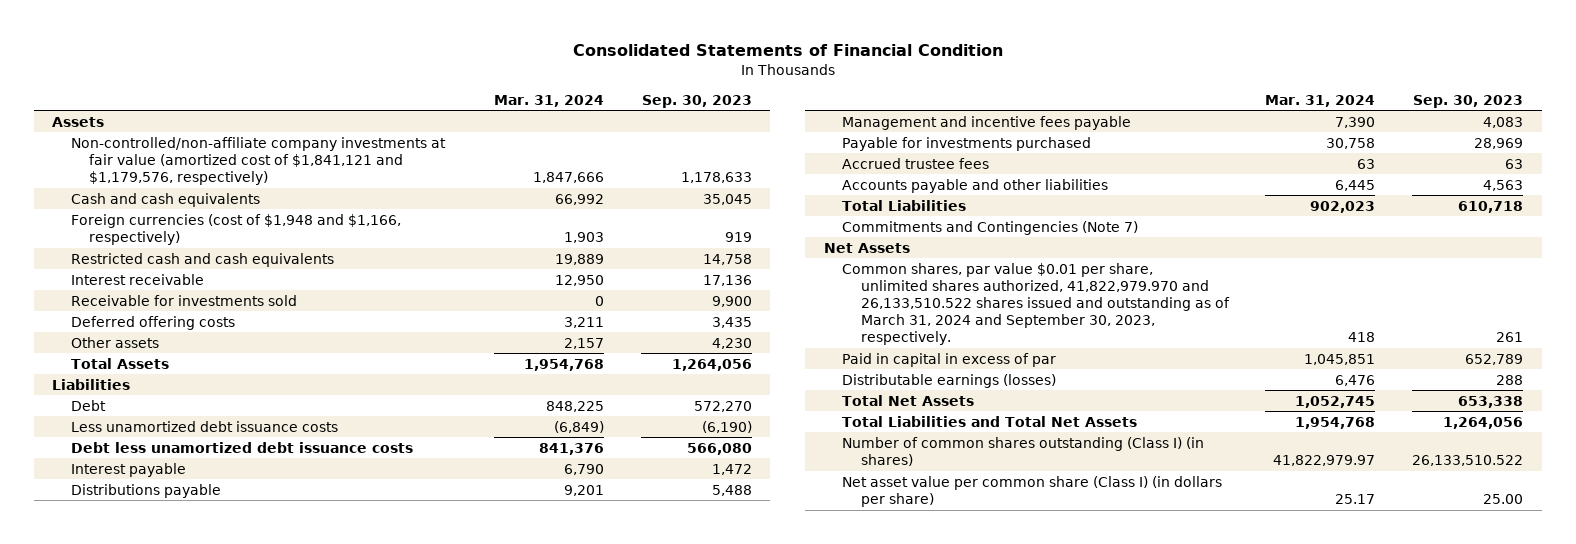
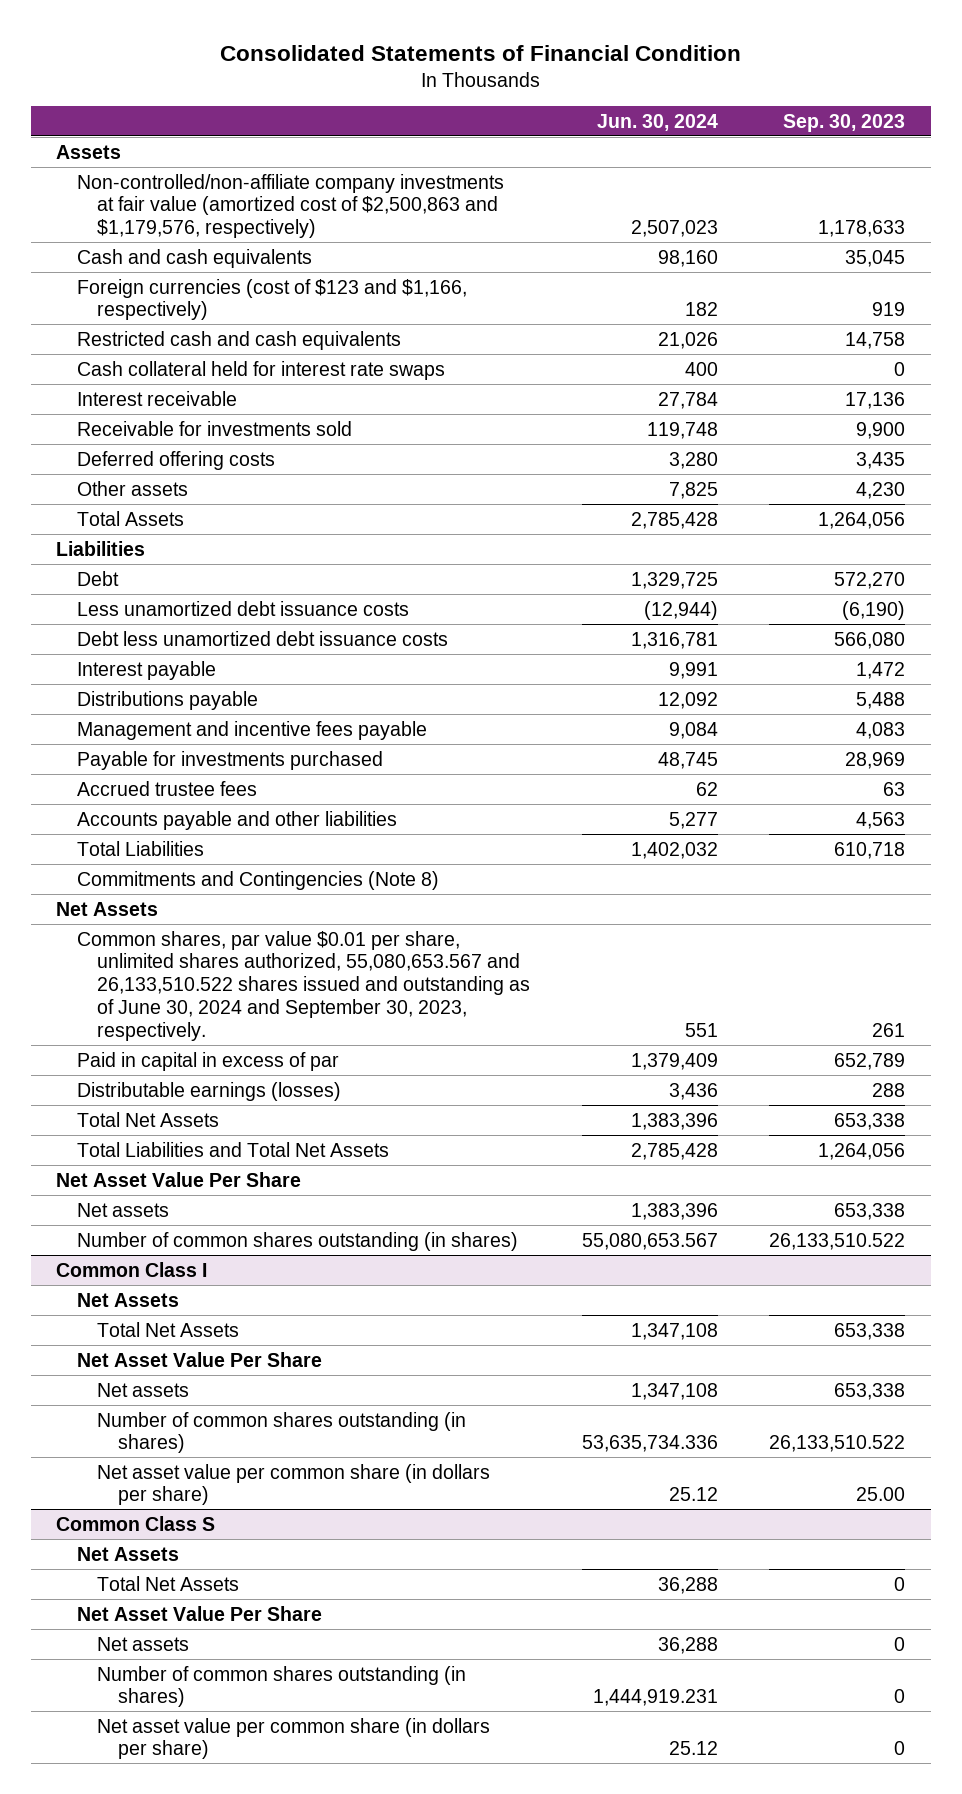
[493,94,604,107] Mar. 31, 2024 -> none
none -> [596,113,718,131] Jun. 30, 2024
[70,136,446,186] Non-controlled/non-affiliate company investments at fair value (amortized cost of $1,841,121 and $1,179,576, respectively) -> [76,173,504,239] Non-controlled/non-affiliate company investments at fair value (amortized cost of $2,500,863 and $1,179,576, respectively)
[70,213,401,245] Foreign currencies (cost of $1,948 and $1,166, respectively) -> [76,278,467,321] Foreign currencies (cost of $123 and $1,166, respectively)
none -> [76,360,445,380] Cash collateral held for interest rate swaps
[842,220,1139,235] Commitments and Contingencies (Note 7) -> [76,870,439,890] Commitments and Contingencies (Note 8)
[842,262,1230,346] Common shares, par value $0.01 per share, unlimited shares authorized, 41,822,979.970 and 26,133,510.522 shares issued and outstanding as of March 31, 2024 and September 30, 2023, respectively. -> [76,930,531,1041] Common shares, par value $0.01 per share, unlimited shares authorized, 55,080,653.567 and 26,133,510.522 shares issued and outstanding as of June 30, 2024 and September 30, 2023, respectively.
none -> [56,1171,302,1187] Net Asset Value Per Share
none -> [76,1202,169,1217] Net assets
[842,436,1205,466] Number of common shares outstanding (Class I) (in shares) -> [76,1231,518,1251] Number of common shares outstanding (in shares)
none -> [56,1261,208,1277] Common Class I
none -> [76,1292,179,1307] Net Assets
none -> [97,1321,240,1337] Total Net Assets
none -> [76,1351,322,1367] Net Asset Value Per Share
none -> [97,1382,190,1397] Net assets
none -> [97,1411,467,1454] Number of common shares outstanding (in shares)
[842,475,1223,507] Net asset value per common share (Class I) (in dollars per share) -> [97,1463,491,1506] Net asset value per common share (in dollars per share)
none -> [56,1515,216,1531] Common Class S
none -> [76,1546,179,1561] Net Assets
none -> [97,1575,240,1591] Total Net Assets
none -> [76,1605,322,1621] Net Asset Value Per Share
none -> [97,1636,190,1651] Net assets
none -> [97,1665,467,1708] Number of common shares outstanding (in shares)
none -> [97,1717,491,1760] Net asset value per common share (in dollars per share)

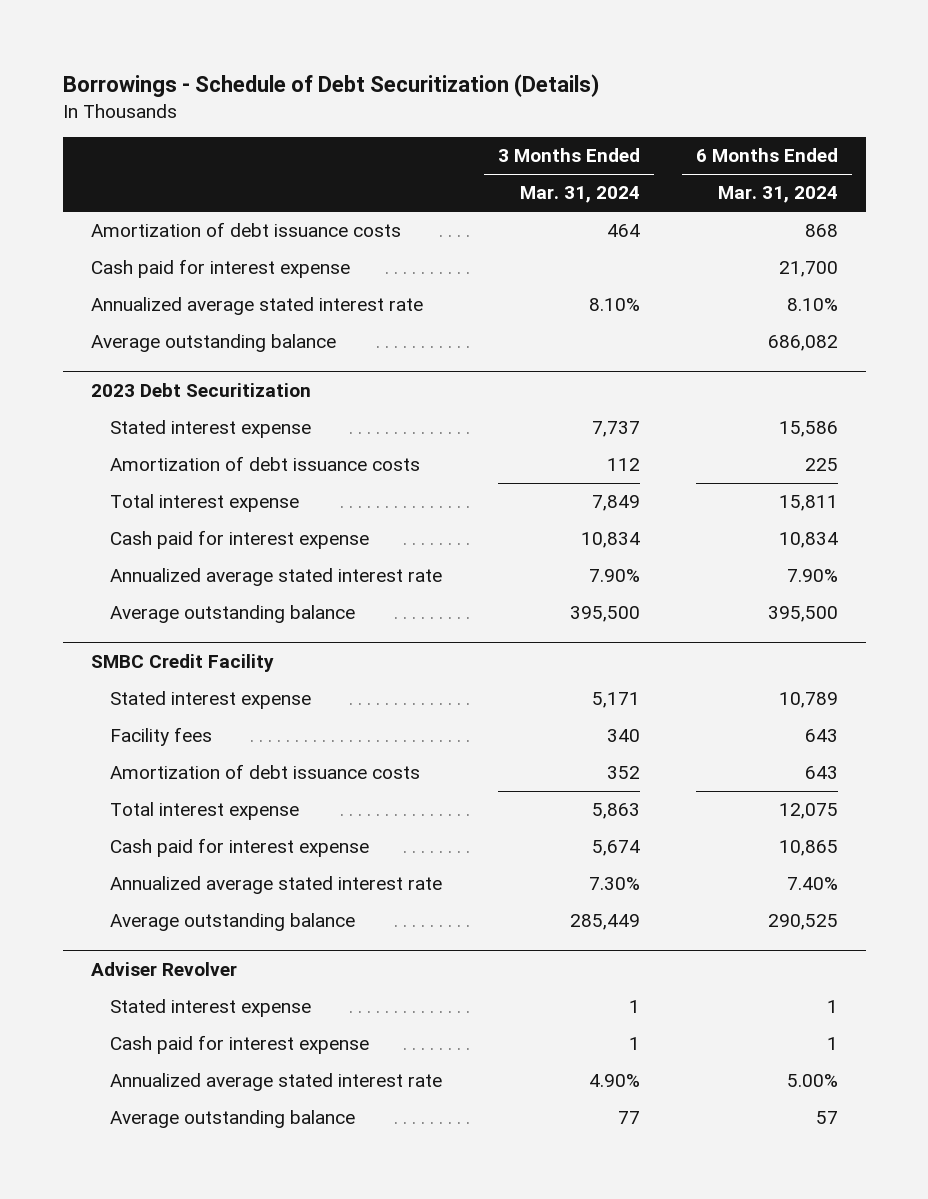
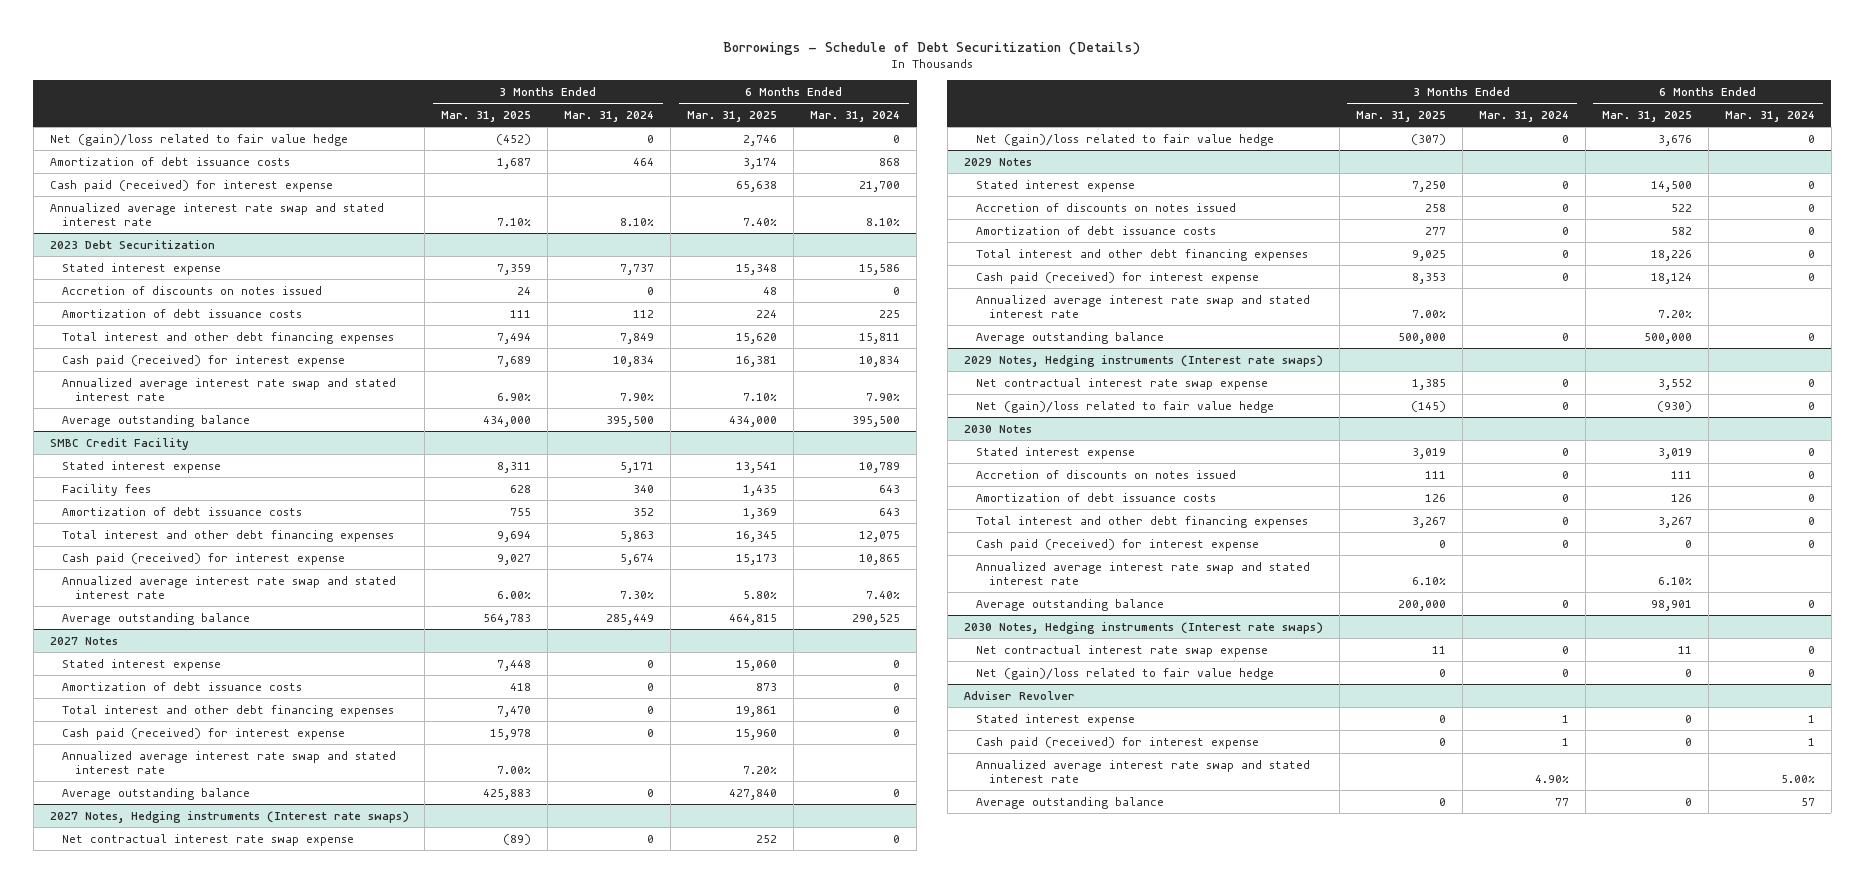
none -> [441,110,532,122] Mar. 31, 2025
none -> [687,110,778,122] Mar. 31, 2025
none -> [49,133,348,146] Net (gain)/loss related to fair value hedge
[90,334,336,353] Average outstanding balance -> none
[90,259,350,279] Cash paid for interest expense -> [49,179,333,192] Cash paid (received) for interest expense
[90,297,423,316] Annualized average stated interest rate -> [49,202,384,226] Annualized average interest rate swap and stated interest rate
none -> [62,285,323,295] Accretion of discounts on notes issued
[109,494,299,513] Total interest expense -> [62,331,395,344] Total interest and other debt financing expenses
[109,530,369,550] Cash paid for interest expense -> [62,354,346,367] Cash paid (received) for interest expense
[109,568,442,587] Annualized average stated interest rate -> [62,377,397,401] Annualized average interest rate swap and stated interest rate
[109,802,299,821] Total interest expense -> [62,529,395,542] Total interest and other debt financing expenses
[109,838,369,858] Cash paid for interest expense -> [62,552,346,565] Cash paid (received) for interest expense
[109,876,442,895] Annualized average stated interest rate -> [62,575,397,599] Annualized average interest rate swap and stated interest rate
none -> [49,636,118,645] 2027 Notes
none -> [62,658,222,671] Stated interest expense
none -> [62,681,303,691] Amortization of debt issuance costs
none -> [62,704,395,717] Total interest and other debt financing expenses
none -> [62,727,346,740] Cash paid (received) for interest expense
none -> [62,750,397,774] Annualized average interest rate swap and stated interest rate
none -> [62,787,251,800] Average outstanding balance
none -> [49,810,409,823] 2027 Notes, Hedging instruments (Interest rate swaps)
none -> [62,833,355,846] Net contractual interest rate swap expense
none -> [976,133,1275,146] Net (gain)/loss related to fair value hedge
none -> [963,157,1032,166] 2029 Notes
none -> [976,179,1136,192] Stated interest expense
none -> [976,202,1237,212] Accretion of discounts on notes issued
none -> [976,225,1217,235] Amortization of debt issuance costs
none -> [976,248,1309,261] Total interest and other debt financing expenses
none -> [976,271,1260,284] Cash paid (received) for interest expense
none -> [976,294,1311,318] Annualized average interest rate swap and stated interest rate
none -> [976,331,1165,344] Average outstanding balance
none -> [963,354,1323,367] 2029 Notes, Hedging instruments (Interest rate swaps)
none -> [976,377,1269,390] Net contractual interest rate swap expense
none -> [976,400,1275,413] Net (gain)/loss related to fair value hedge
none -> [963,424,1032,433] 2030 Notes
none -> [976,446,1136,459] Stated interest expense
none -> [976,469,1237,479] Accretion of discounts on notes issued
none -> [976,492,1217,502] Amortization of debt issuance costs
none -> [976,515,1309,528] Total interest and other debt financing expenses
none -> [976,538,1260,551] Cash paid (received) for interest expense
none -> [976,561,1311,585] Annualized average interest rate swap and stated interest rate
none -> [976,598,1165,611] Average outstanding balance
none -> [963,621,1323,634] 2030 Notes, Hedging instruments (Interest rate swaps)
none -> [976,644,1269,657] Net contractual interest rate swap expense
none -> [976,667,1275,680] Net (gain)/loss related to fair value hedge
[109,1035,369,1055] Cash paid for interest expense -> [976,736,1260,749] Cash paid (received) for interest expense
[109,1073,442,1092] Annualized average stated interest rate -> [976,759,1311,783] Annualized average interest rate swap and stated interest rate

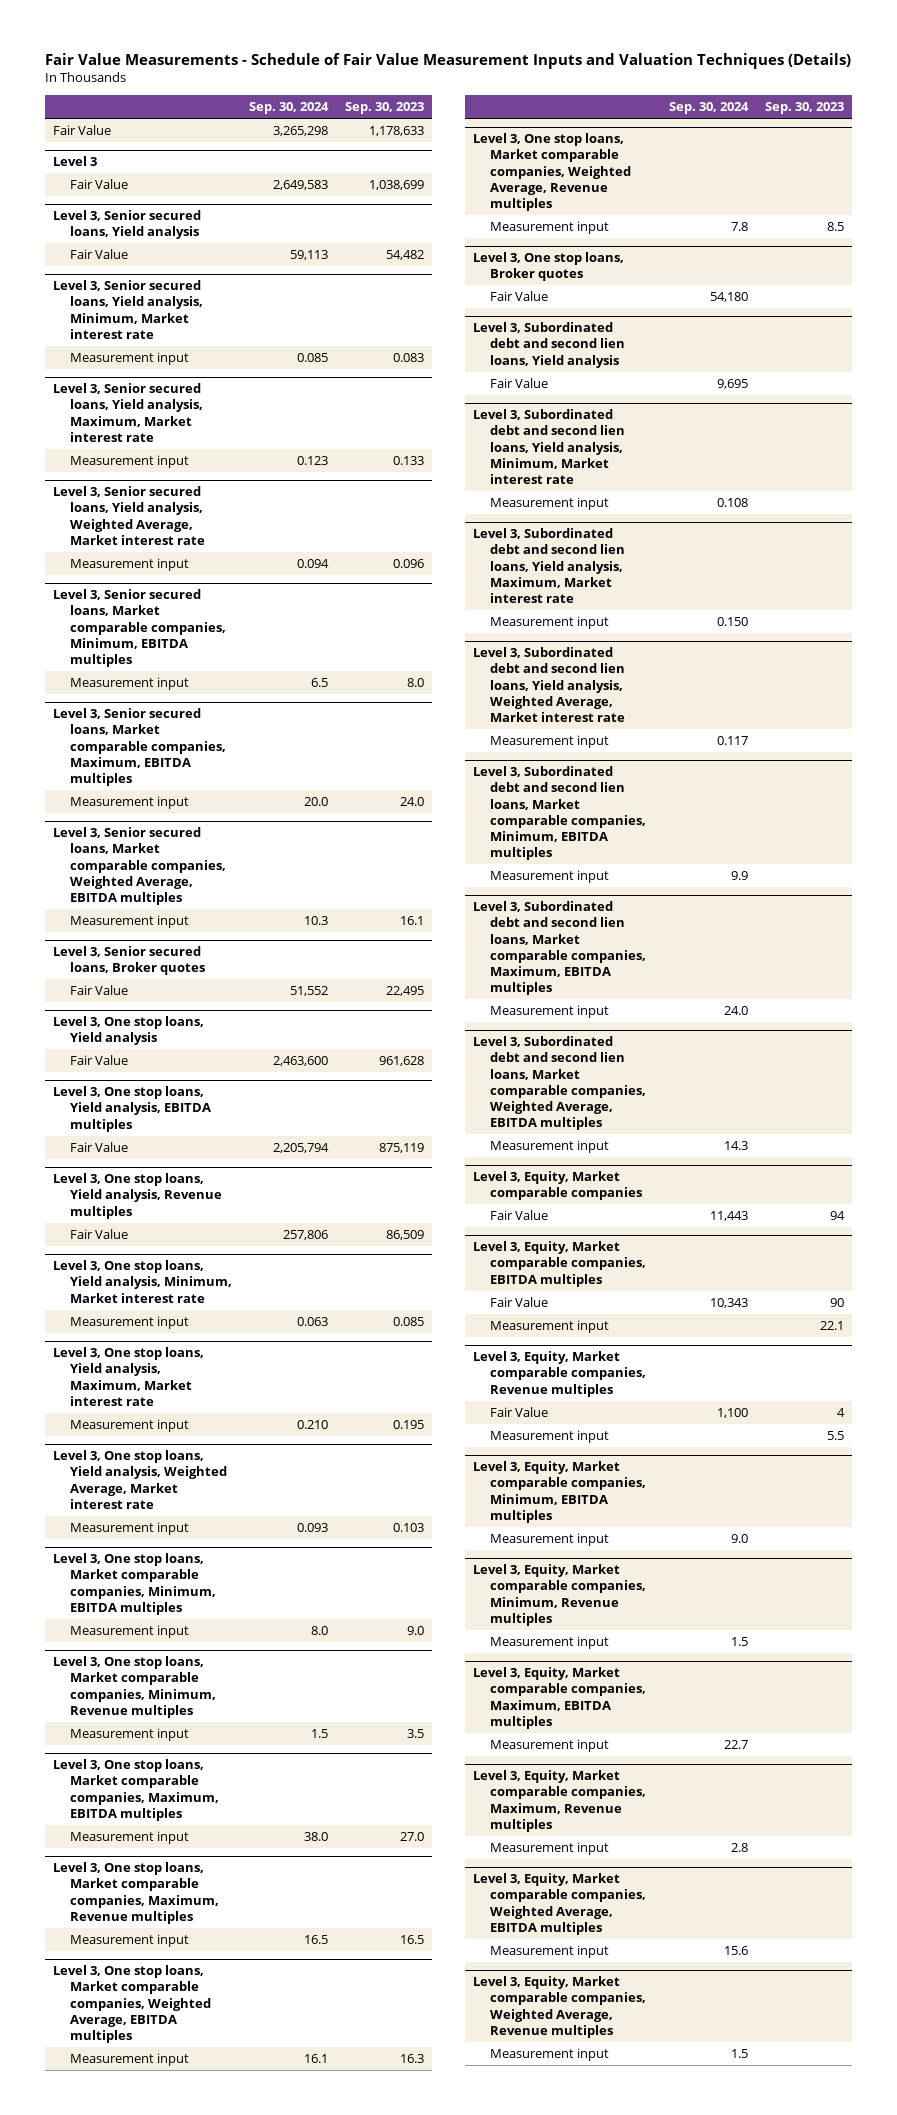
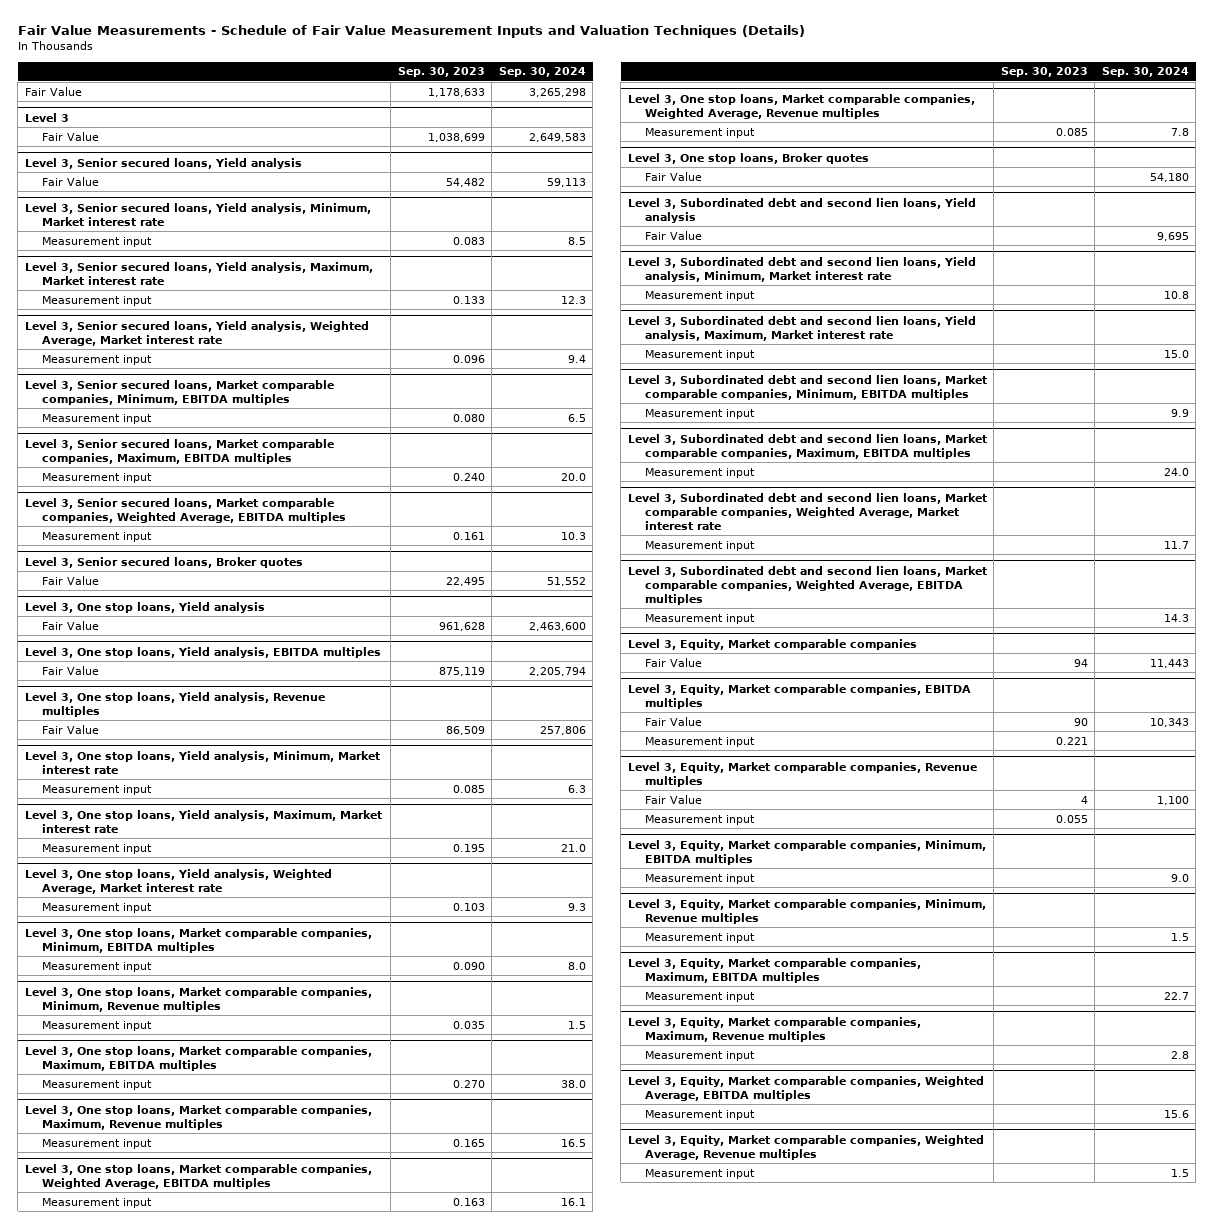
[296,353,328,363] 0.085 -> [567,236,586,245] 8.5
[296,456,328,466] 0.123 -> [560,295,586,304] 12.3
[296,559,329,569] 0.094 -> [567,354,586,363] 9.4
[406,678,424,688] 8.0 -> [452,413,485,422] 0.080
[399,797,424,807] 24.0 -> [452,472,485,481] 0.240
[399,916,424,926] 16.1 -> [452,531,485,540] 0.161
[296,1317,328,1327] 0.063 -> [567,784,586,793] 6.3
[296,1420,328,1430] 0.210 -> [560,843,586,852] 21.0
[296,1523,328,1533] 0.093 -> [567,902,586,911] 9.3
[406,1626,424,1636] 9.0 -> [452,961,485,970] 0.090
[406,1729,424,1739] 3.5 -> [452,1020,485,1029] 0.035
[399,1832,424,1842] 27.0 -> [452,1079,485,1088] 0.270
[399,1935,424,1945] 16.5 -> [452,1138,485,1147] 0.165
[399,2054,424,2064] 16.3 -> [452,1197,485,1206] 0.163
[826,222,844,232] 8.5 -> [1055,127,1088,136] 0.085
[716,498,748,508] 0.108 -> [1163,290,1189,299] 10.8
[473,647,625,723] Level 3, Subordinated debt and second lien loans, Yield analysis, Weighted Average, Market interest rate -> none
[489,735,609,749] Measurement input -> none
[716,617,748,627] 0.150 -> [1163,349,1189,358] 15.0
none -> [627,492,987,530] Level 3, Subordinated debt and second lien loans, Market comparable companies, Weighted Average, Market interest rate
none -> [644,540,755,551] Measurement input
[819,1321,844,1331] 22.1 -> [1055,736,1088,745] 0.221
[826,1431,844,1441] 5.5 -> [1055,814,1088,823] 0.055

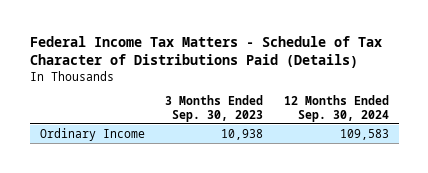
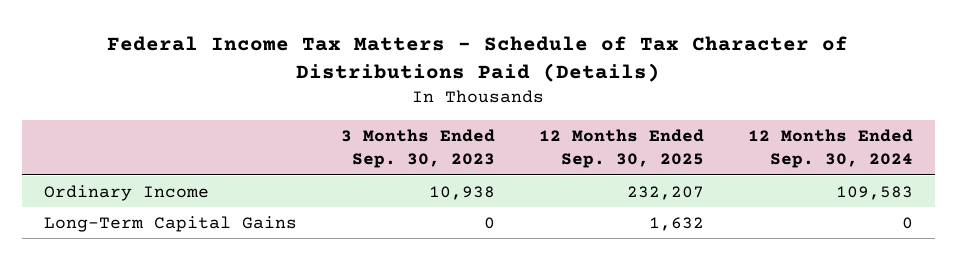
none -> [538,129,704,169] 12 Months Ended Sep. 30, 2025
none -> [43,215,297,232] Long-Term Capital Gains

